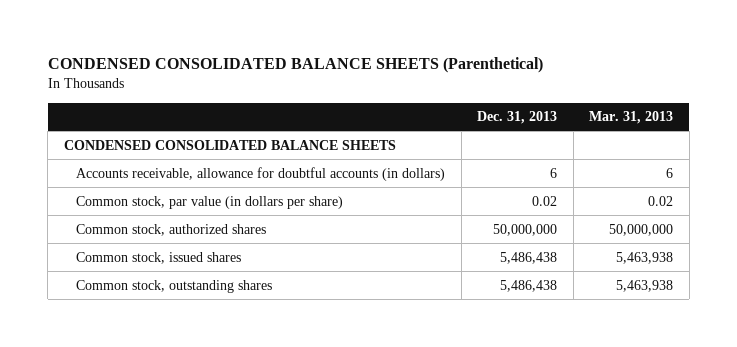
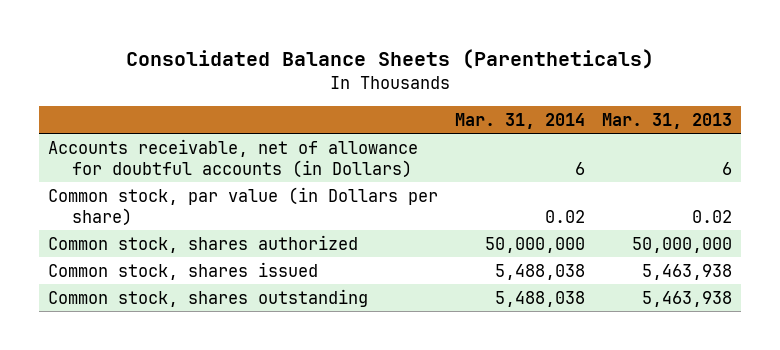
[47,57,543,74] CONDENSED CONSOLIDATED BALANCE SHEETS (Parenthetical) -> [126,48,655,69] Consolidated Balance Sheets (Parentheticals)
[477,111,558,125] Dec. 31, 2013 -> none
none -> [455,112,586,129] Mar. 31, 2014
[63,139,396,150] CONDENSED CONSOLIDATED BALANCE SHEETS -> none
[75,166,445,181] Accounts receivable, allowance for doubtful accounts (in dollars) -> [48,138,419,178] Accounts receivable, net of allowance for doubtful accounts (in Dollars)
[75,195,343,209] Common stock, par value (in dollars per share) -> [48,186,439,226] Common stock, par value (in Dollars per share)
[75,223,266,236] Common stock, authorized shares -> [48,234,359,253] Common stock, shares authorized
[75,251,241,264] Common stock, issued shares -> [48,261,319,280] Common stock, shares issued
[75,279,272,293] Common stock, outstanding shares -> [48,288,369,307] Common stock, shares outstanding

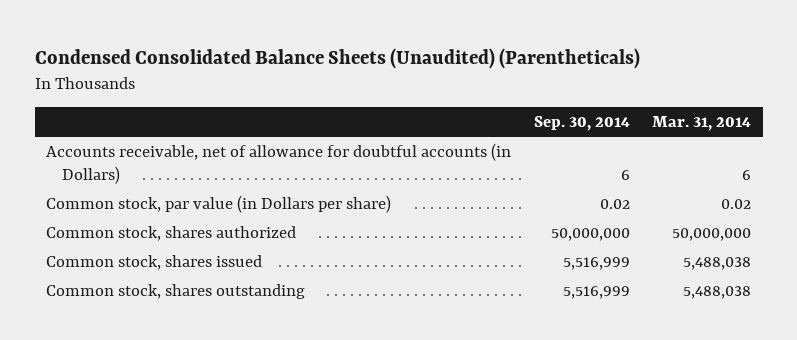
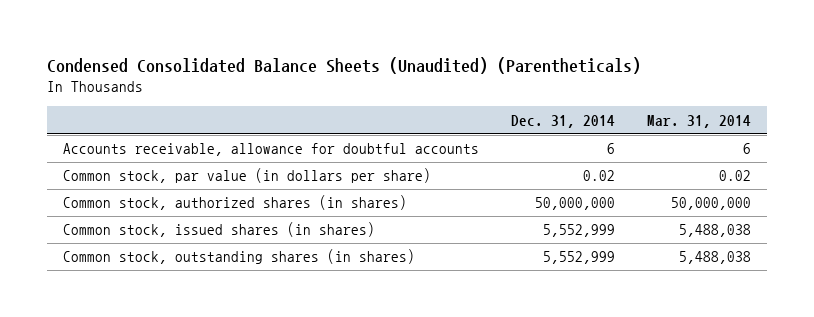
[533,116,630,132] Sep. 30, 2014 -> none
none -> [511,114,616,128] Dec. 31, 2014
[46,142,512,184] Accounts receivable, net of allowance for doubtful accounts (in Dollars) -> [63,143,480,157] Accounts receivable, allowance for doubtful accounts
[46,194,392,213] Common stock, par value (in Dollars per share) -> [63,168,432,184] Common stock, par value (in dollars per share)
[46,225,297,241] Common stock, shares authorized -> [63,195,408,211] Common stock, authorized shares (in shares)
[46,254,263,270] Common stock, shares issued -> [63,222,376,238] Common stock, issued shares (in shares)
[46,283,306,299] Common stock, shares outstanding -> [63,249,416,265] Common stock, outstanding shares (in shares)

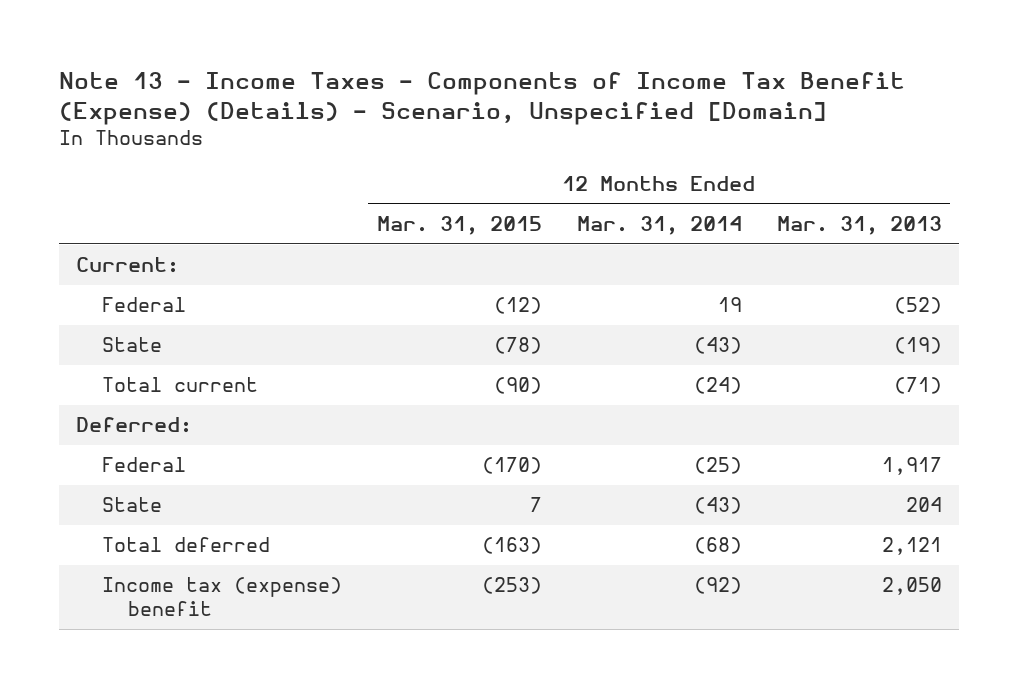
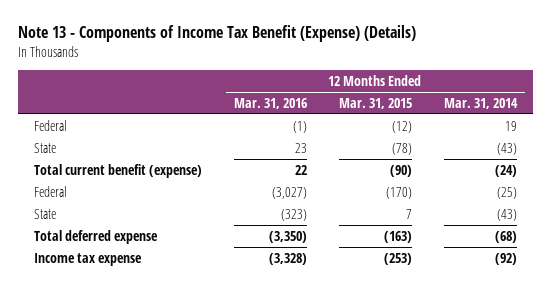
[58,71,905,125] Note 13 - Income Taxes - Components of Income Tax Benefit (Expense) (Details) - Scenario, Unspecified [Domain] -> [17,25,416,43] Note 13 - Components of Income Tax Benefit (Expense) (Details)
[776,216,942,236] Mar. 31, 2013 -> none
none -> [233,97,307,109] Mar. 31, 2016
[76,257,180,274] Current: -> none
[76,417,193,434] Deferred: -> none
[102,377,259,393] Total current -> [33,163,202,178] Total current benefit (expense)
[102,537,271,553] Total deferred -> [33,229,158,244] Total deferred expense
[102,577,343,617] Income tax (expense) benefit -> [33,252,142,266] Income tax expense

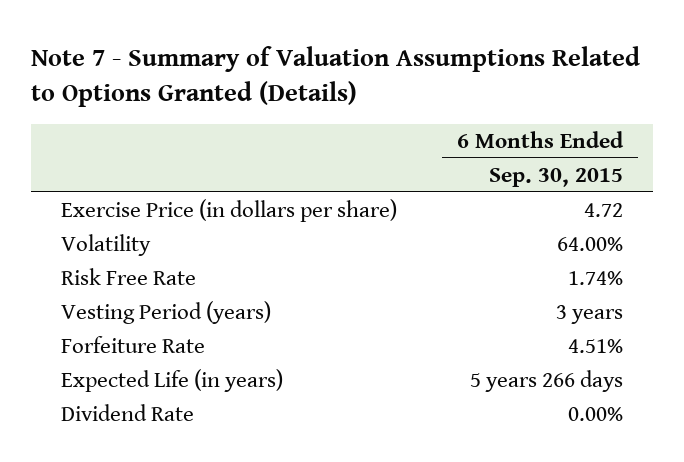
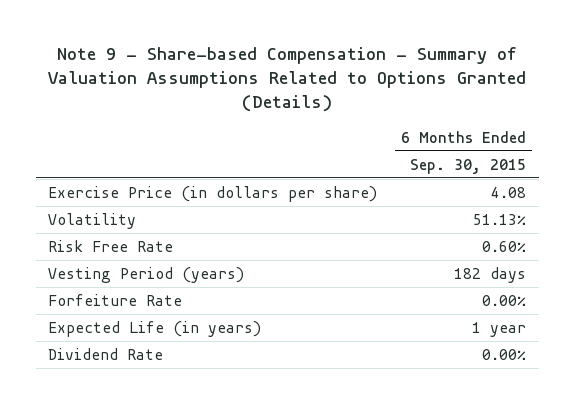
[30,45,640,108] Note 7 - Summary of Valuation Assumptions Related to Options Granted (Details) -> [48,46,527,113] Note 9 - Share-based Compensation - Summary of Valuation Assumptions Related to Options Granted (Details)
[584,203,624,218] 4.72 -> [491,186,527,198] 4.08
[557,237,624,252] 64.00% -> [473,213,527,225] 51.13%
[568,271,624,286] 1.74% -> [482,240,527,252] 0.60%
[556,305,624,325] 3 years -> [454,266,527,283] 182 days
[568,339,624,354] 4.51% -> [482,294,527,306] 0.00%
[470,370,624,393] 5 years 266 days -> [472,321,527,337] 1 year

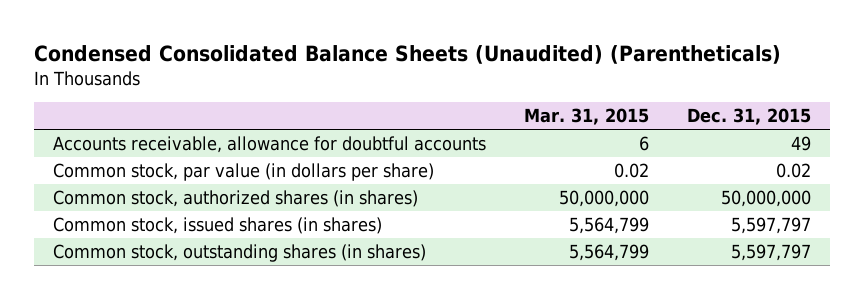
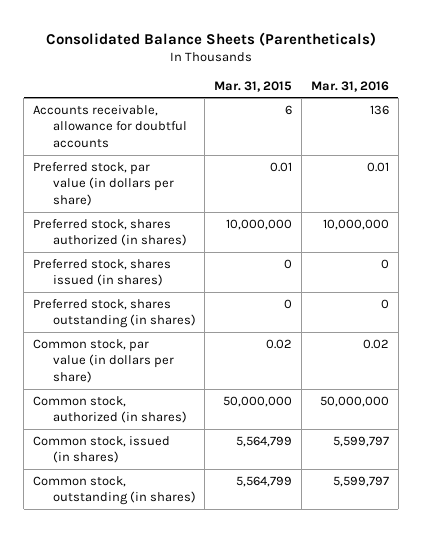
[33,45,781,65] Condensed Consolidated Balance Sheets (Unaudited) (Parentheticals) -> [45,31,376,46] Consolidated Balance Sheets (Parentheticals)
[686,108,811,126] Dec. 31, 2015 -> none
none -> [310,80,389,92] Mar. 31, 2016
none -> [32,161,174,207] Preferred stock, par value (in dollars per share)
none -> [32,218,187,247] Preferred stock, shares authorized (in shares)
none -> [32,258,171,287] Preferred stock, shares issued (in shares)
none -> [32,298,196,329] Preferred stock, shares outstanding (in shares)
[52,189,418,207] Common stock, authorized shares (in shares) -> [32,395,187,424] Common stock, authorized (in shares)
[52,216,382,234] Common stock, issued shares (in shares) -> [32,435,170,464] Common stock, issued (in shares)
[52,243,426,262] Common stock, outstanding shares (in shares) -> [32,475,196,506] Common stock, outstanding (in shares)

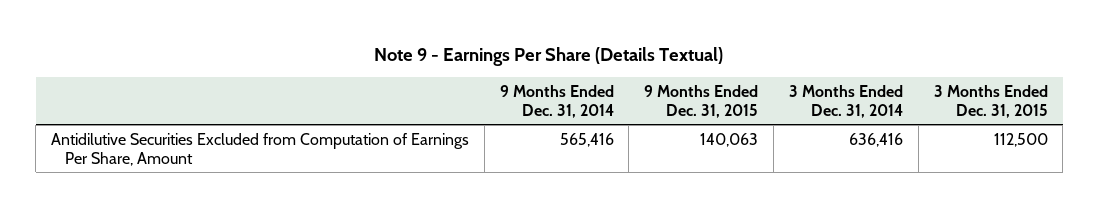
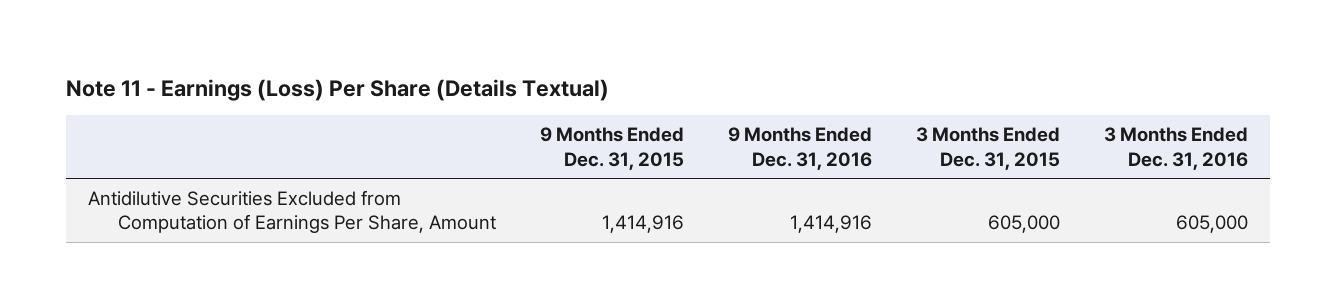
[374,46,724,66] Note 9 - Earnings Per Share (Details Textual) -> [66,79,610,102] Note 11 - Earnings (Loss) Per Share (Details Textual)
[499,84,614,118] 9 Months Ended Dec. 31, 2014 -> none
[788,84,903,118] 3 Months Ended Dec. 31, 2014 -> none
none -> [727,127,872,170] 9 Months Ended Dec. 31, 2016
none -> [1103,127,1248,170] 3 Months Ended Dec. 31, 2016
[700,132,759,147] 140,063 -> [601,215,684,234] 1,414,916
[993,132,1048,147] 112,500 -> [987,215,1060,234] 605,000

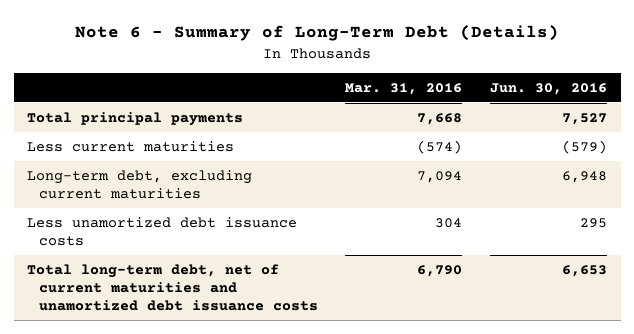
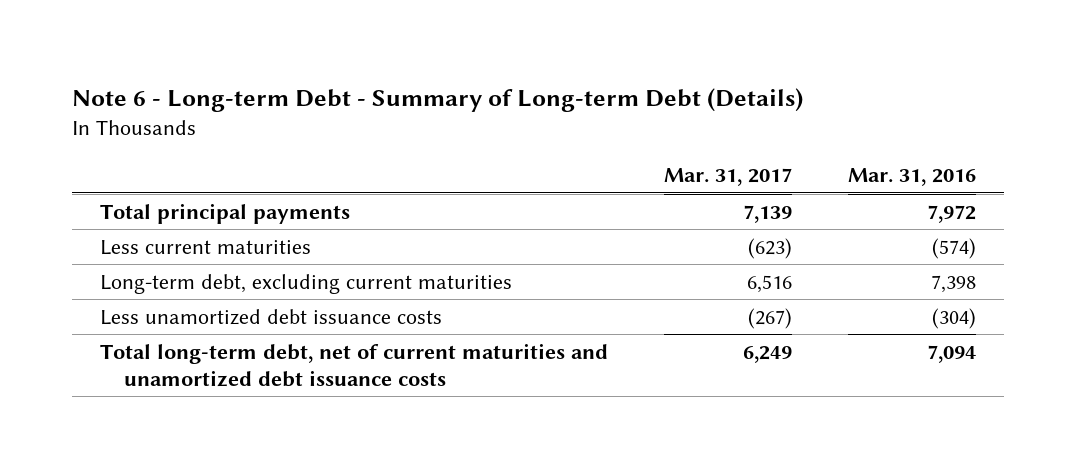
[75,25,560,42] Note 6 - Summary of Long-Term Debt (Details) -> [71,87,803,112] Note 6 - Long-term Debt - Summary of Long-term Debt (Details)
[489,82,607,95] Jun. 30, 2016 -> none
none -> [663,168,792,187] Mar. 31, 2017
[417,112,463,125] 7,668 -> [926,204,976,223] 7,972
[417,170,463,183] 7,094 -> [930,274,976,293] 7,398
[435,217,463,228] 304 -> [931,307,976,329] (304)
[417,264,463,277] 6,790 -> [926,344,976,363] 7,094

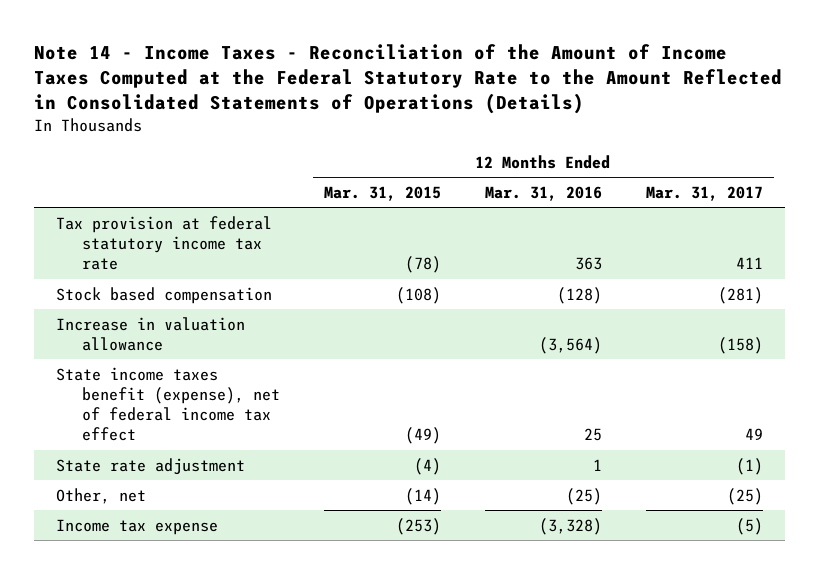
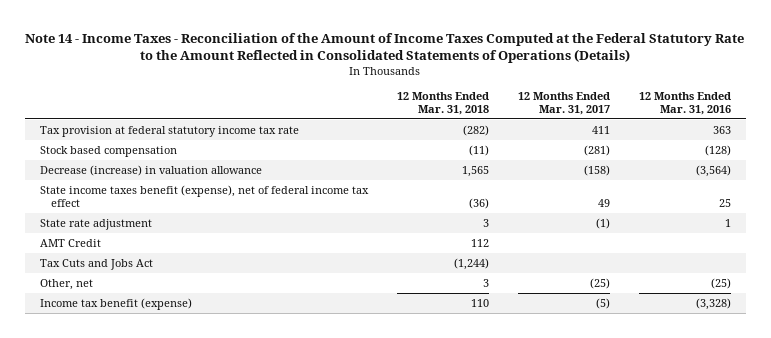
[323,185,441,201] Mar. 31, 2015 -> none
none -> [396,92,489,116] 12 Months Ended Mar. 31, 2018
[56,316,246,351] Increase in valuation allowance -> [39,164,262,176] Decrease (increase) in valuation allowance
none -> [39,238,101,247] AMT Credit
none -> [39,258,153,270] Tax Cuts and Jobs Act
[56,518,219,535] Income tax expense -> [39,297,192,310] Income tax benefit (expense)

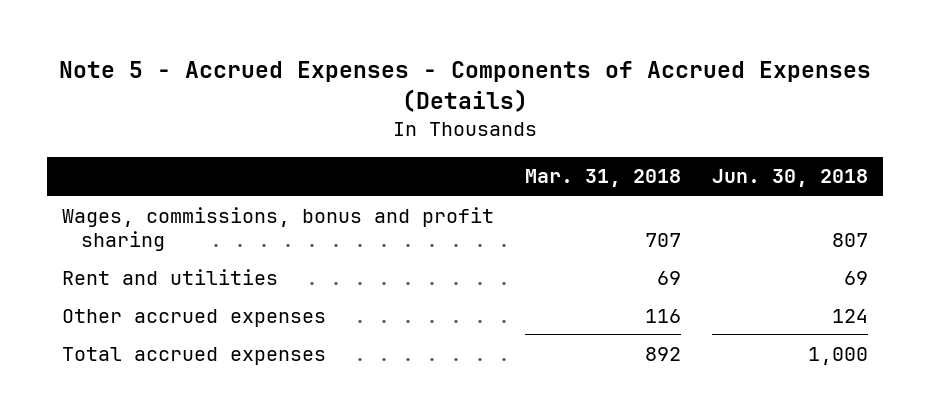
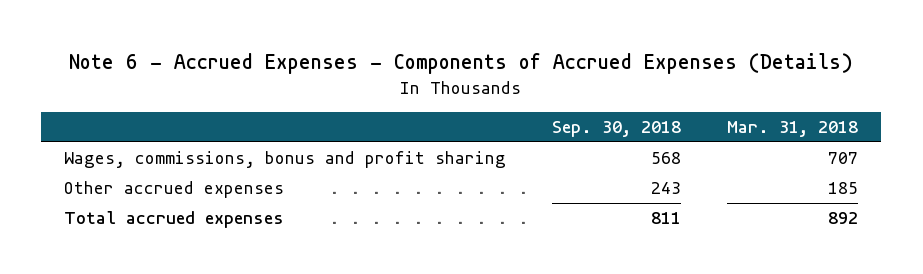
[59,60,872,113] Note 5 - Accrued Expenses - Components of Accrued Expenses (Details) -> [69,53,854,75] Note 6 - Accrued Expenses - Components of Accrued Expenses (Details)
[711,169,868,188] Jun. 30, 2018 -> none
none -> [552,120,682,137] Sep. 30, 2018
[62,268,279,285] Rent and utilities -> none
[645,308,682,323] 116 -> [828,182,859,195] 185

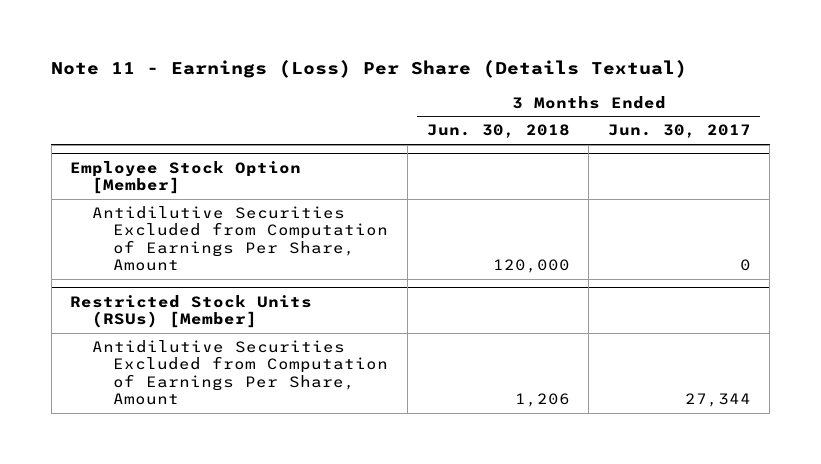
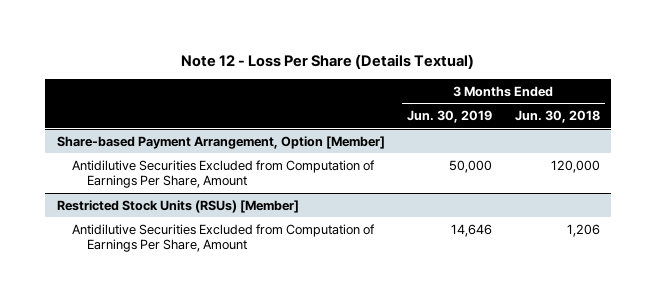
[51,60,688,79] Note 11 - Earnings (Loss) Per Share (Details Textual) -> [181,54,475,70] Note 12 - Loss Per Share (Details Textual)
[607,124,751,139] Jun. 30, 2017 -> none
none -> [407,110,493,124] Jun. 30, 2019
[70,160,302,195] Employee Stock Option [Member] -> [56,135,385,149] Share-based Payment Arrangement, Option [Member]

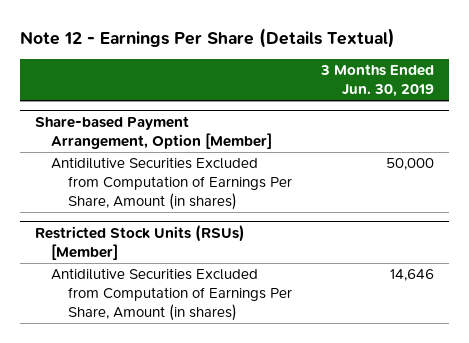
[181,54,475,70] Note 12 - Loss Per Share (Details Textual) -> [20,27,396,48] Note 12 - Earnings Per Share (Details Textual)
[514,110,600,124] Jun. 30, 2018 -> none
[72,159,376,189] Antidilutive Securities Excluded from Computation of Earnings Per Share, Amount -> [51,157,292,211] Antidilutive Securities Excluded from Computation of Earnings Per Share, Amount (in shares)
[72,223,376,253] Antidilutive Securities Excluded from Computation of Earnings Per Share, Amount -> [51,268,292,322] Antidilutive Securities Excluded from Computation of Earnings Per Share, Amount (in shares)

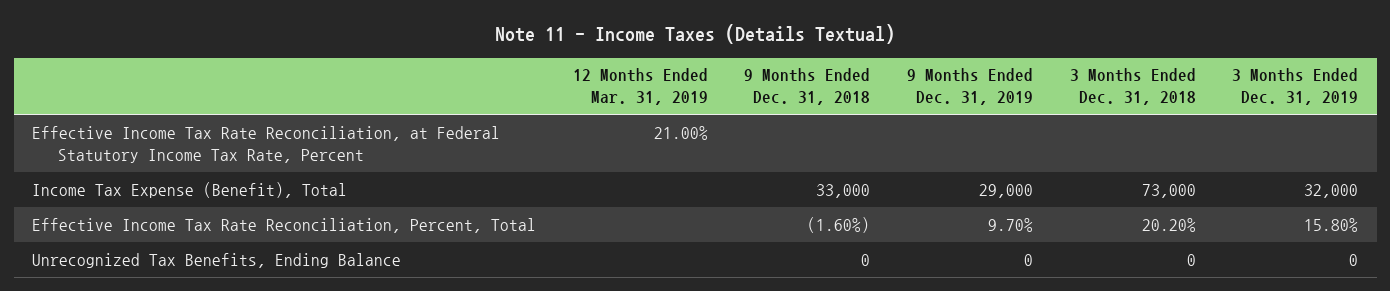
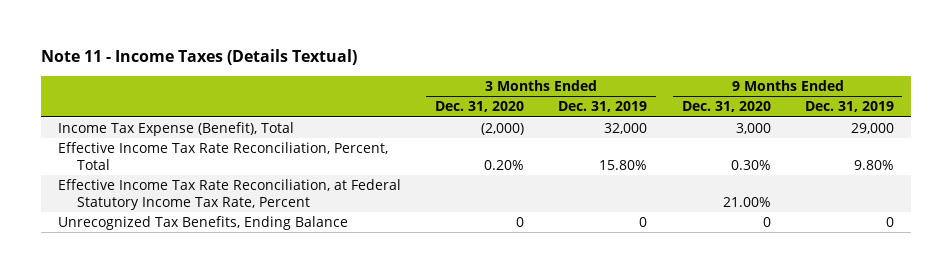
[572,68,708,106] 12 Months Ended Mar. 31, 2019 -> none
[744,68,871,106] 9 Months Ended Dec. 31, 2018 -> none
[1069,68,1196,106] 3 Months Ended Dec. 31, 2018 -> none
none -> [435,101,525,113] Dec. 31, 2020
none -> [681,101,771,113] Dec. 31, 2020
[988,217,1034,232] 9.70% -> [853,159,894,170] 9.80%
[32,125,501,163] Effective Income Tax Rate Reconciliation, at Federal Statutory Income Tax Rate, Percent -> [57,179,401,210] Effective Income Tax Rate Reconciliation, at Federal Statutory Income Tax Rate, Percent

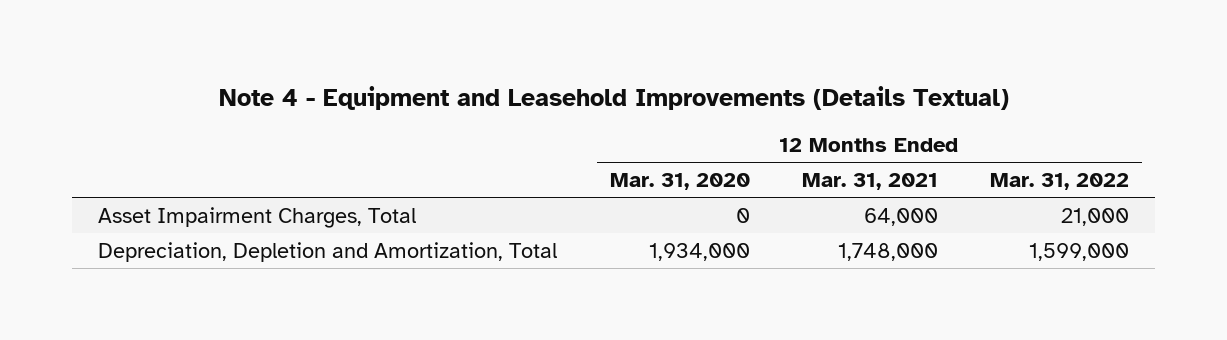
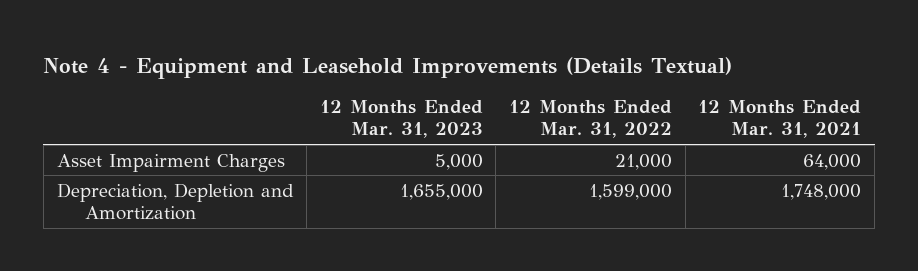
[609,173,750,191] Mar. 31, 2020 -> none
none -> [319,100,483,139] 12 Months Ended Mar. 31, 2023
[98,206,417,228] Asset Impairment Charges, Total -> [56,153,285,172] Asset Impairment Charges
[98,241,558,262] Depreciation, Depletion and Amortization, Total -> [56,182,294,221] Depreciation, Depletion and Amortization

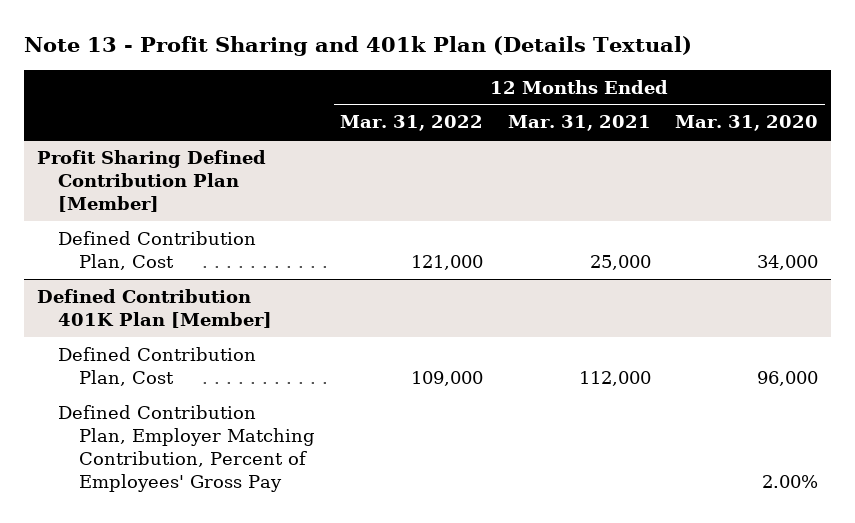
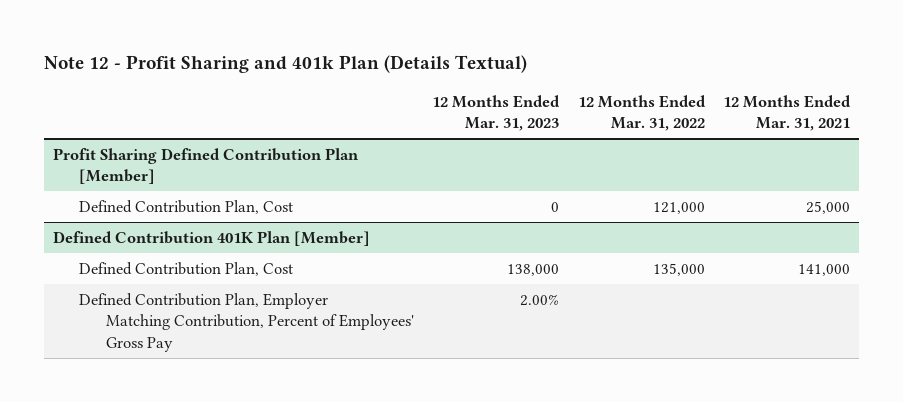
[24,36,693,57] Note 13 - Profit Sharing and 401k Plan (Details Textual) -> [43,55,527,74] Note 12 - Profit Sharing and 401k Plan (Details Textual)
[675,115,819,132] Mar. 31, 2020 -> none
none -> [432,94,561,132] 12 Months Ended Mar. 31, 2023
[411,370,484,386] 109,000 -> [652,262,705,276] 135,000
[578,370,651,386] 112,000 -> [798,263,851,276] 141,000

